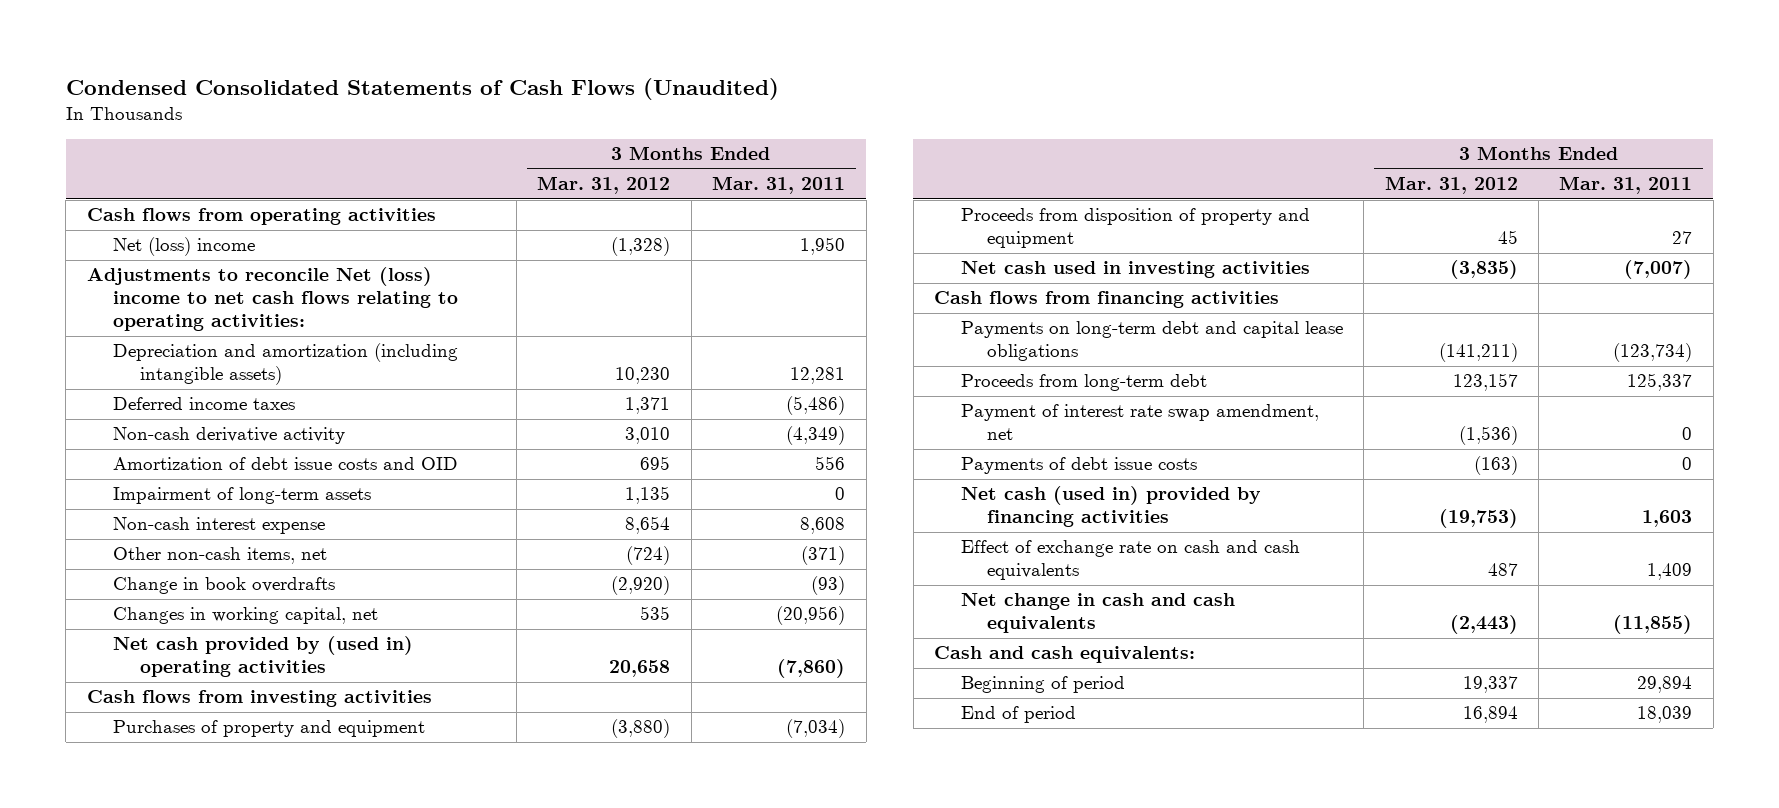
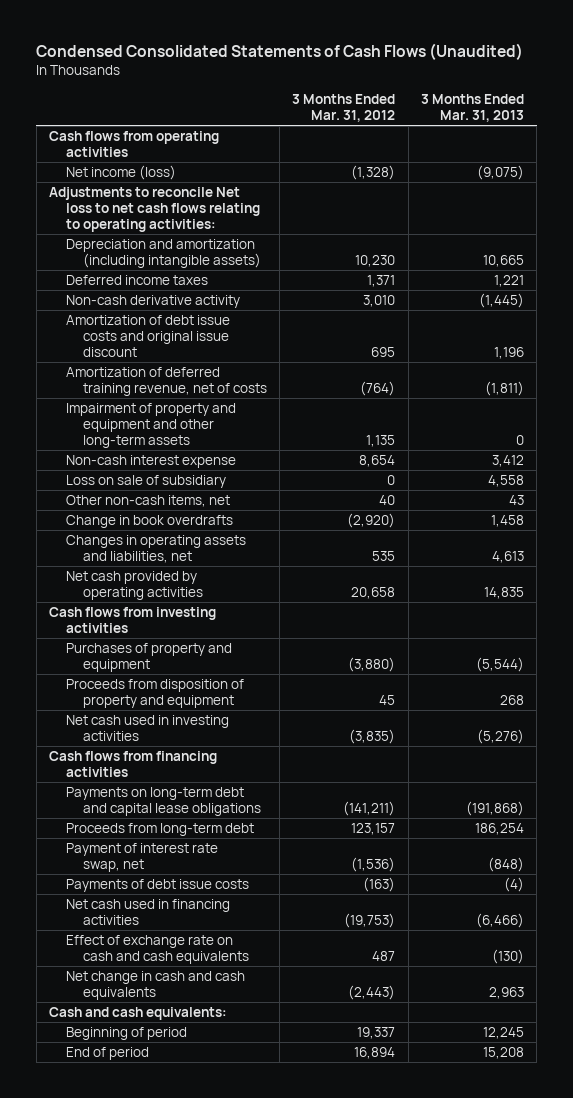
[712,176,846,195] Mar. 31, 2011 -> none
none -> [421,93,525,122] 3 Months Ended Mar. 31, 2013
[113,237,256,257] Net (loss) income -> [66,165,177,181] Net income (loss)
[86,267,459,332] Adjustments to reconcile Net (loss) income to net cash flows relating to operating activities: -> [49,187,261,233] Adjustments to reconcile Net loss to net cash flows relating to operating activities:
[113,457,459,471] Amortization of debt issue costs and OID -> [66,315,231,358] Amortization of debt issue costs and original issue discount
none -> [66,367,267,397] Amortization of deferred training revenue, net of costs
[113,487,372,505] Impairment of long-term assets -> [66,403,237,449] Impairment of property and equipment and other long-term assets
none -> [66,475,227,489] Loss on sale of subsidiary
[626,546,671,566] (724) -> [379,495,396,506] 40
[113,607,379,625] Changes in working capital, net -> [66,535,247,564] Changes in operating assets and liabilities, net
[113,636,414,678] Net cash provided by (used in) operating activities -> [66,571,203,601] Net cash provided by operating activities
[960,404,1319,441] Payment of interest rate swap amendment, net -> [66,843,219,873] Payment of interest rate swap, net
[960,486,1261,528] Net cash (used in) provided by financing activities -> [66,899,231,926] Net cash used in financing activities

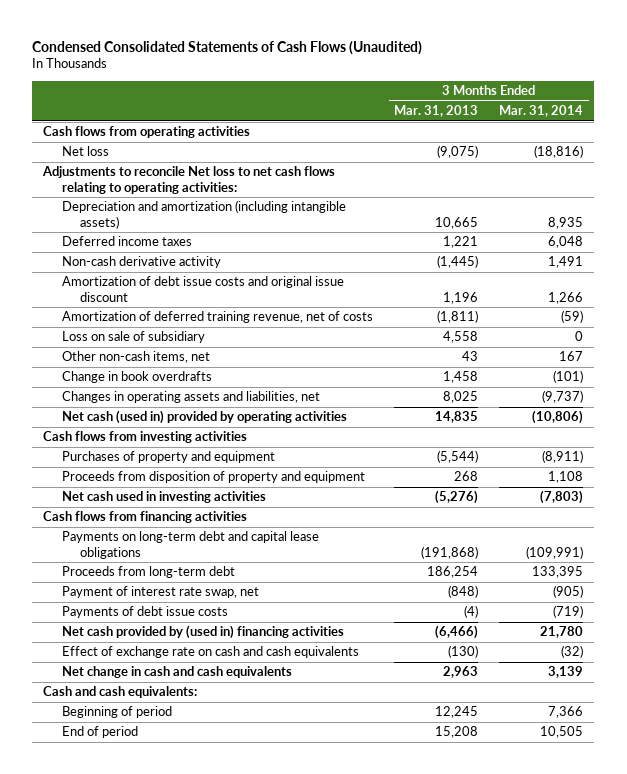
[292,93,396,122] 3 Months Ended Mar. 31, 2012 -> none
none -> [499,105,584,118] Mar. 31, 2014
[66,165,177,181] Net income (loss) -> [61,146,109,157] Net loss
[66,403,237,449] Impairment of property and equipment and other long-term assets -> none
[66,455,237,469] Non-cash interest expense -> none
[492,551,525,564] 4,613 -> [442,391,478,404] 8,025
[66,571,203,601] Net cash provided by operating activities -> [61,410,347,425] Net cash (used in) provided by operating activities
[66,899,231,926] Net cash used in financing activities -> [61,625,344,640] Net cash provided by (used in) financing activities

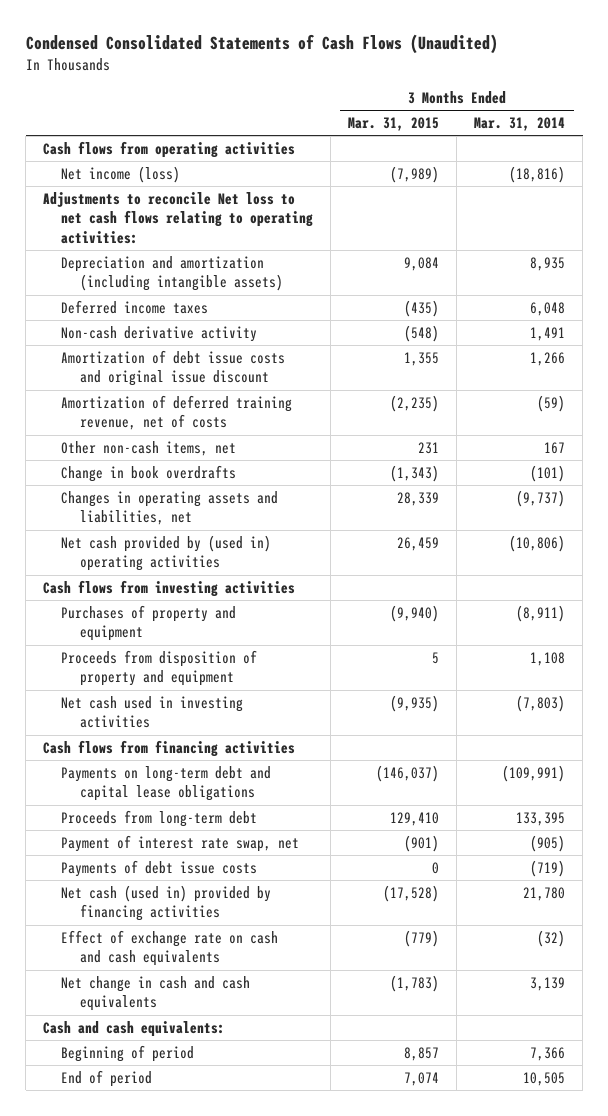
[393,105,478,118] Mar. 31, 2013 -> none
none -> [348,117,440,132] Mar. 31, 2015
[61,146,109,157] Net loss -> [61,165,181,183] Net income (loss)
[61,331,205,344] Loss on sale of subsidiary -> none
[61,410,347,425] Net cash (used in) provided by operating activities -> [61,534,272,572] Net cash provided by (used in) operating activities
[61,625,344,640] Net cash provided by (used in) financing activities -> [61,884,272,922] Net cash (used in) provided by financing activities

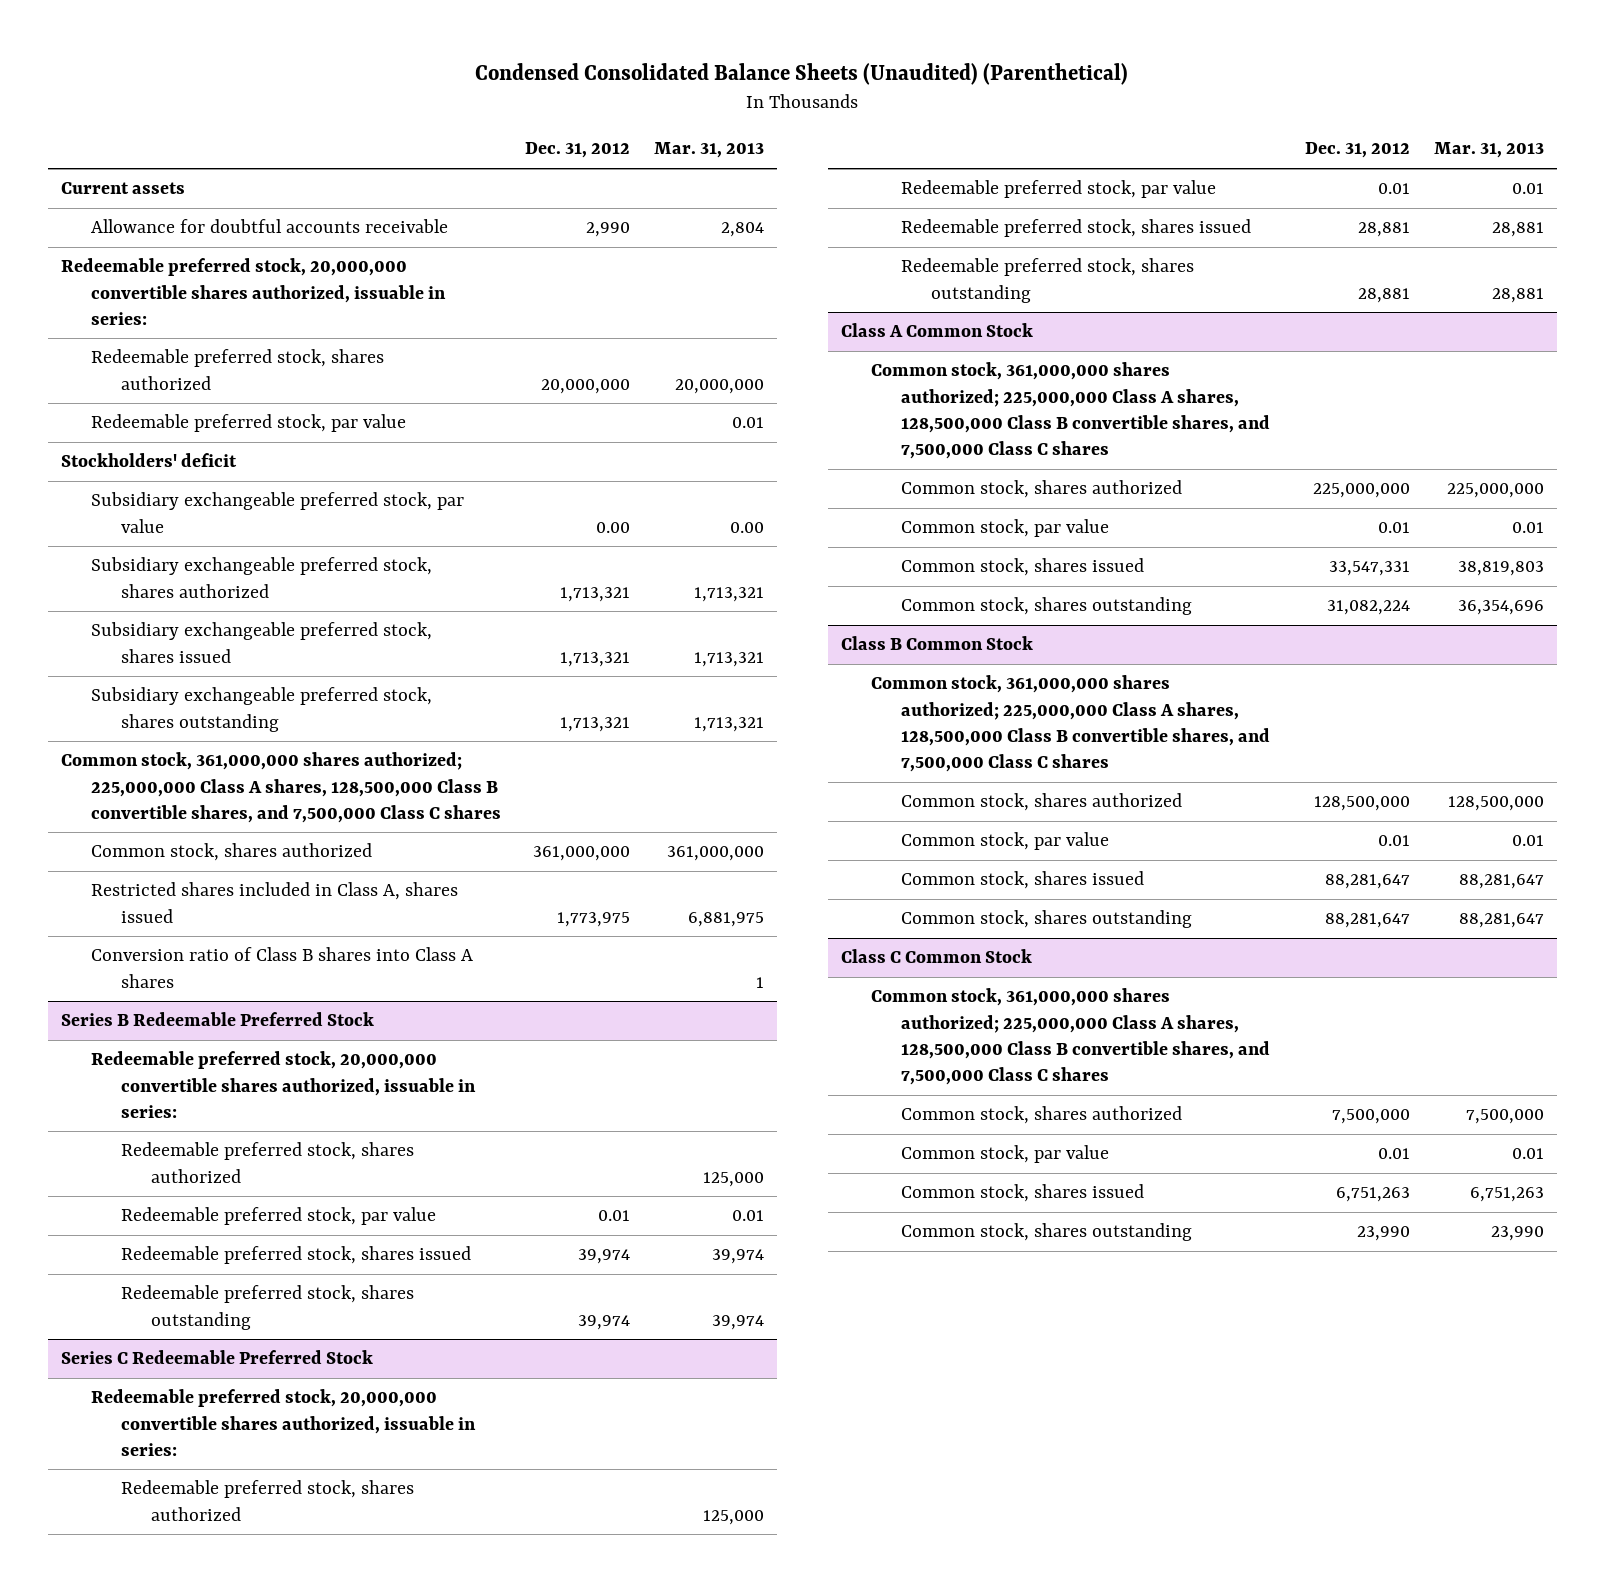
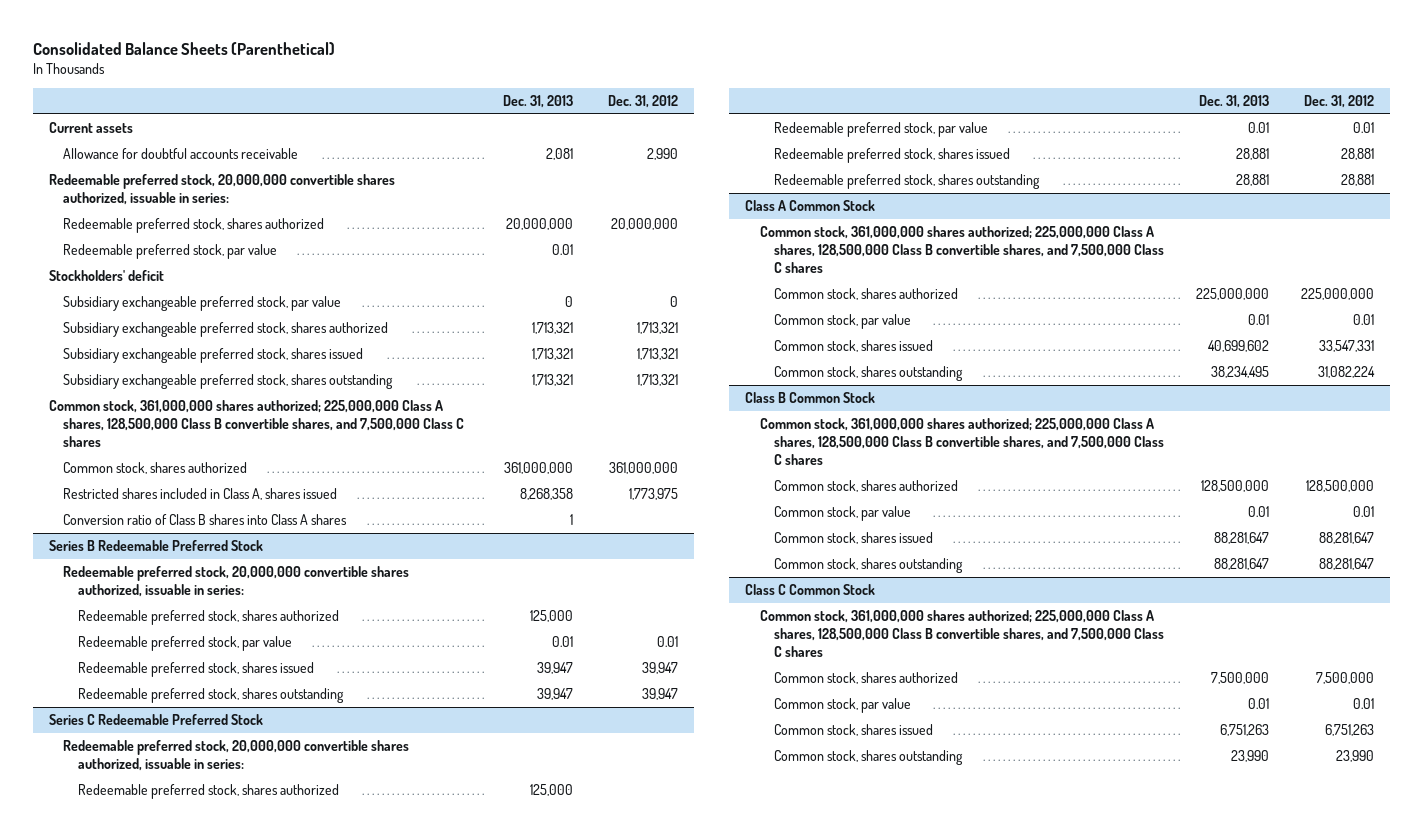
[475,63,1129,86] Condensed Consolidated Balance Sheets (Unaudited) (Parenthetical) -> [32,41,335,55] Consolidated Balance Sheets (Parenthetical)
[654,142,765,159] Mar. 31, 2013 -> none
none -> [502,95,573,109] Dec. 31, 2013
[596,521,631,533] 0.00 -> [669,295,678,307] 0
[578,1249,631,1265] 39,974 -> [641,661,678,674] 39,947
[578,1314,631,1330] 39,974 -> [641,687,678,700] 39,947

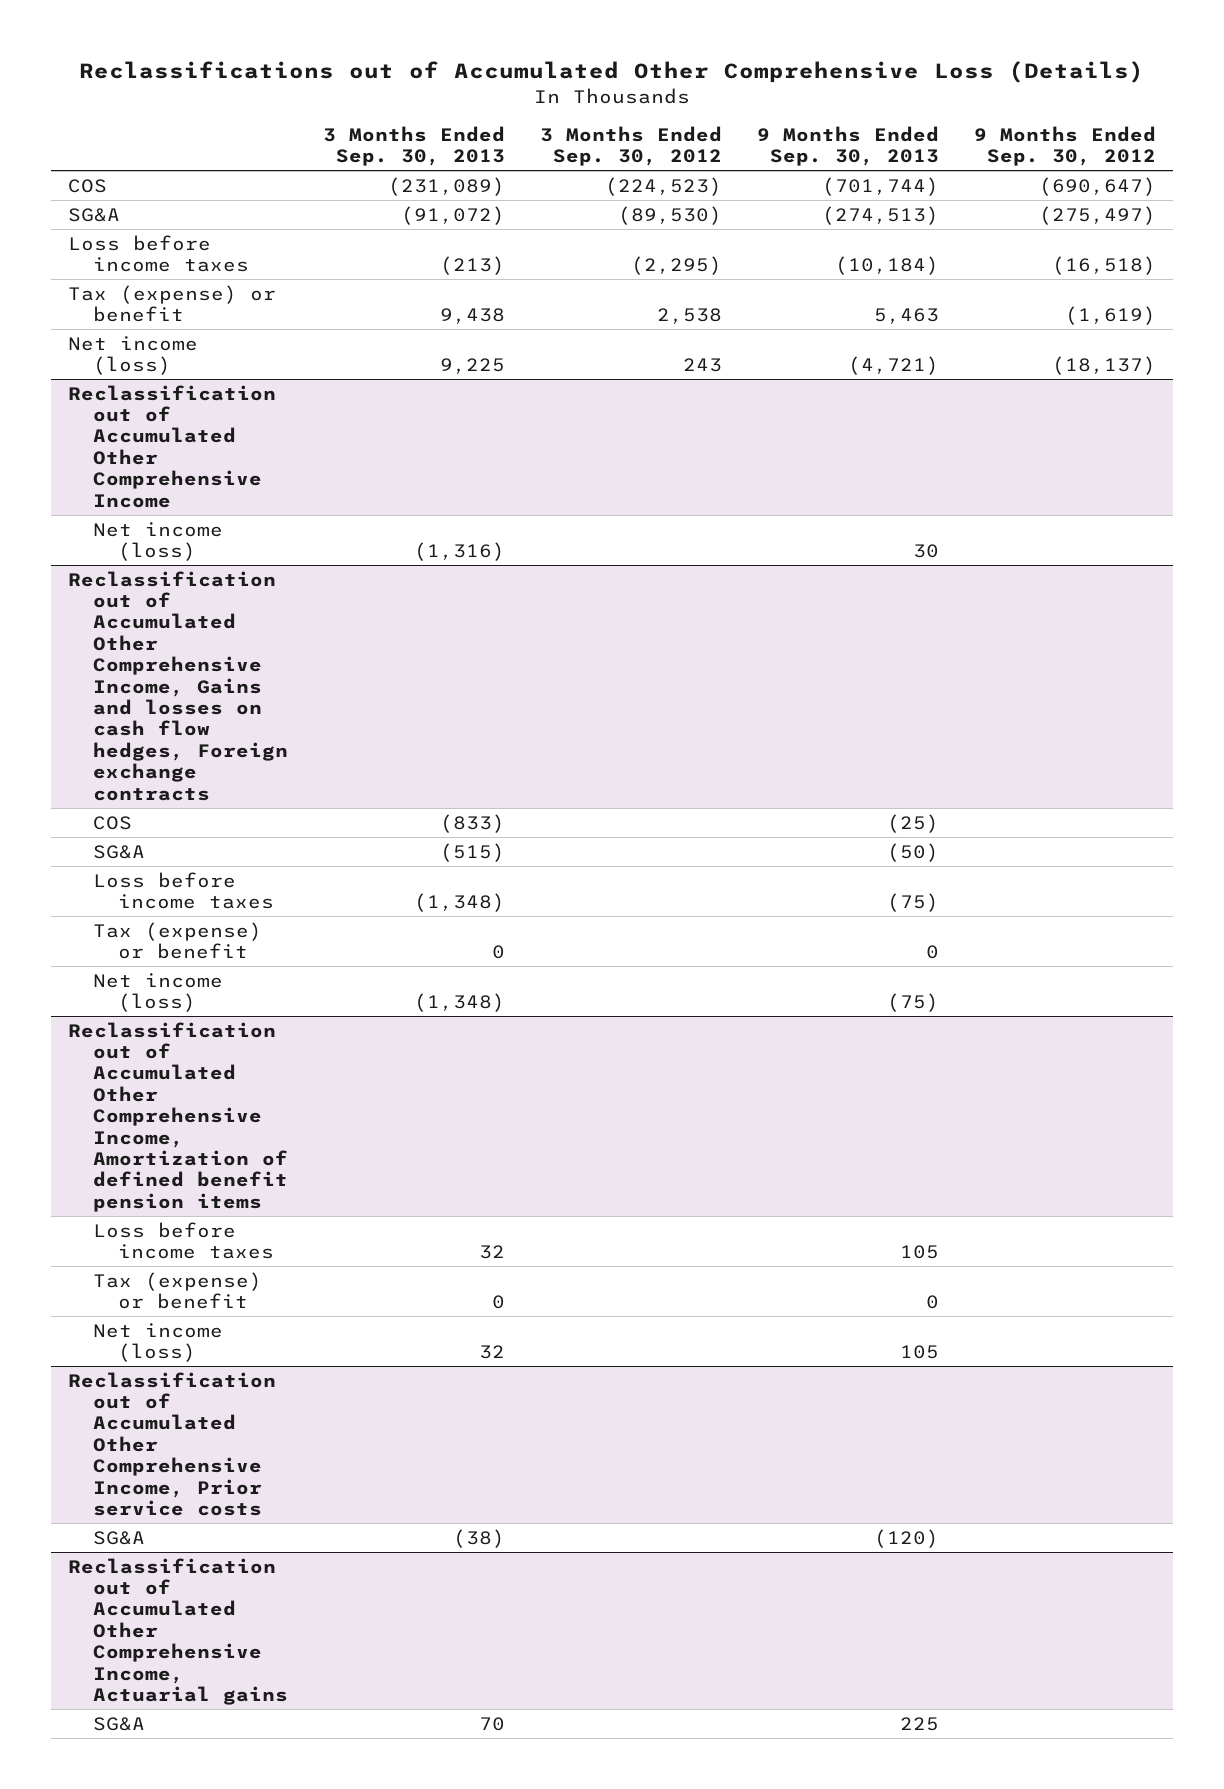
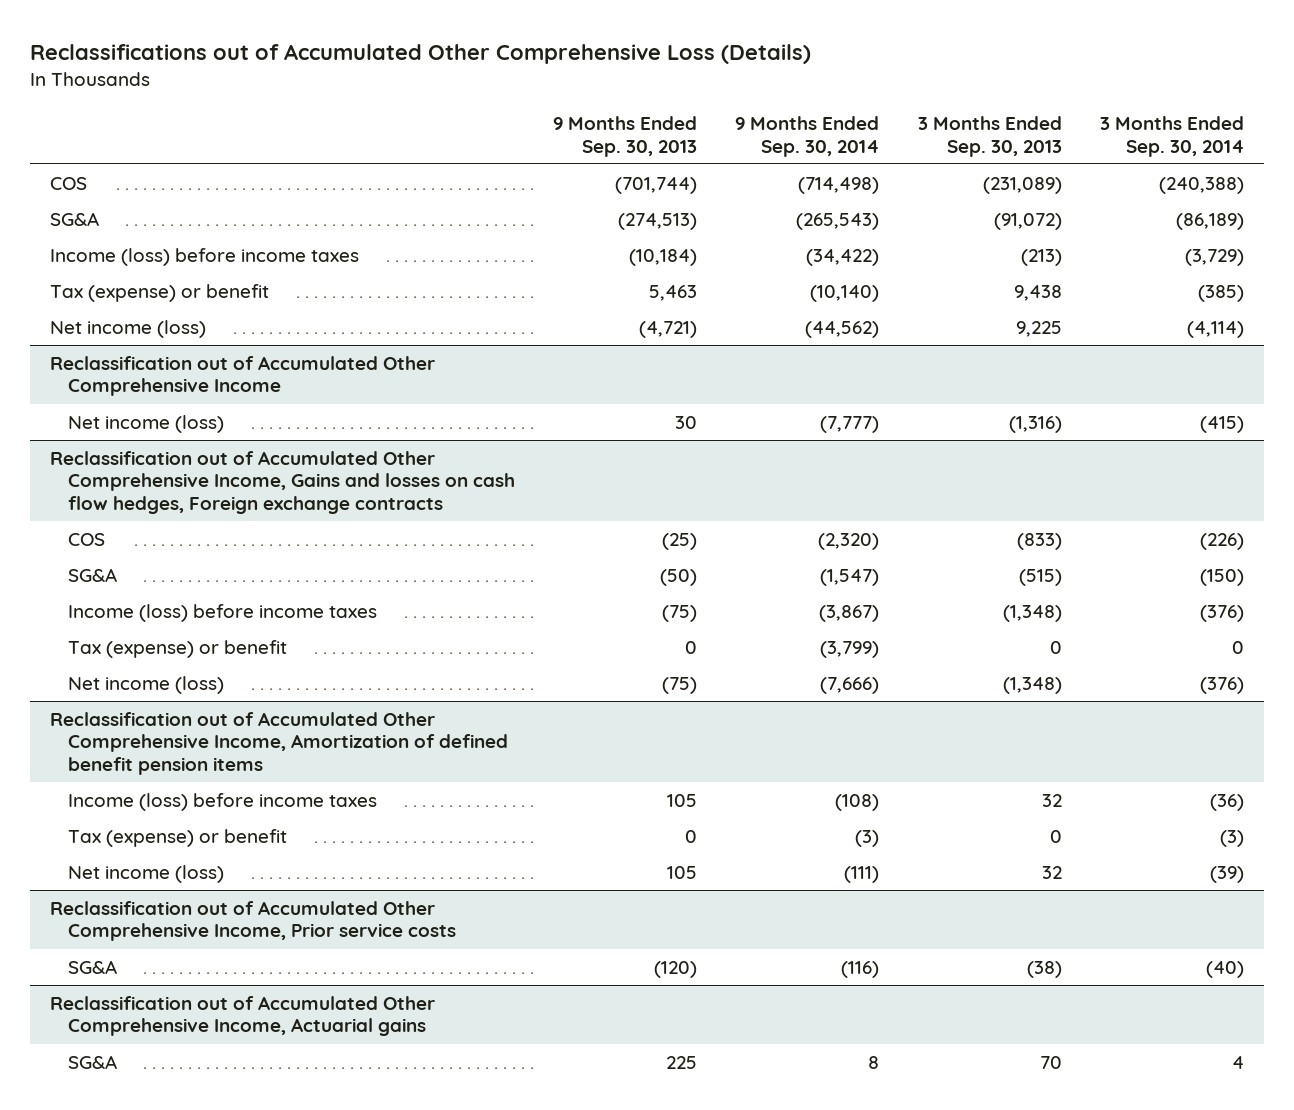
[539,125,722,167] 3 Months Ended Sep. 30, 2012 -> none
[973,125,1156,167] 9 Months Ended Sep. 30, 2012 -> none
none -> [735,116,880,157] 9 Months Ended Sep. 30, 2014
none -> [1100,116,1245,157] 3 Months Ended Sep. 30, 2014
[68,234,250,272] Loss before income taxes -> [49,247,359,266] Income (loss) before income taxes
[93,871,275,909] Loss before income taxes -> [67,603,377,622] Income (loss) before income taxes
[93,1221,275,1259] Loss before income taxes -> [67,792,377,811] Income (loss) before income taxes

